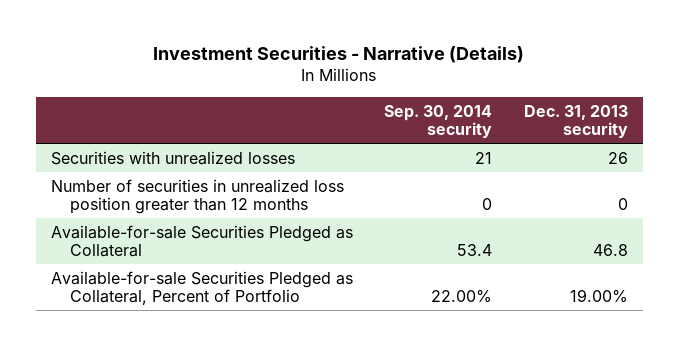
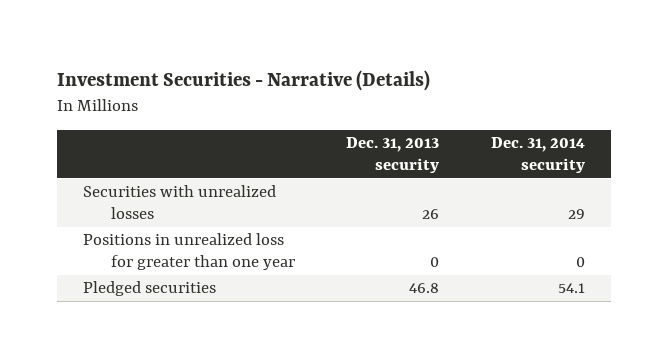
[384,104,493,139] Sep. 30, 2014 security -> none
none -> [490,137,585,173] Dec. 31, 2014 security
[51,270,354,305] Available-for-sale Securities Pledged as Collateral, Percent of Portfolio -> none
[51,178,345,214] Number of securities in unrealized loss position greater than 12 months -> [82,233,295,270] Positions in unrealized loss for greater than one year
[51,224,354,257] Available-for-sale Securities Pledged as Collateral -> [82,281,216,297] Pledged securities

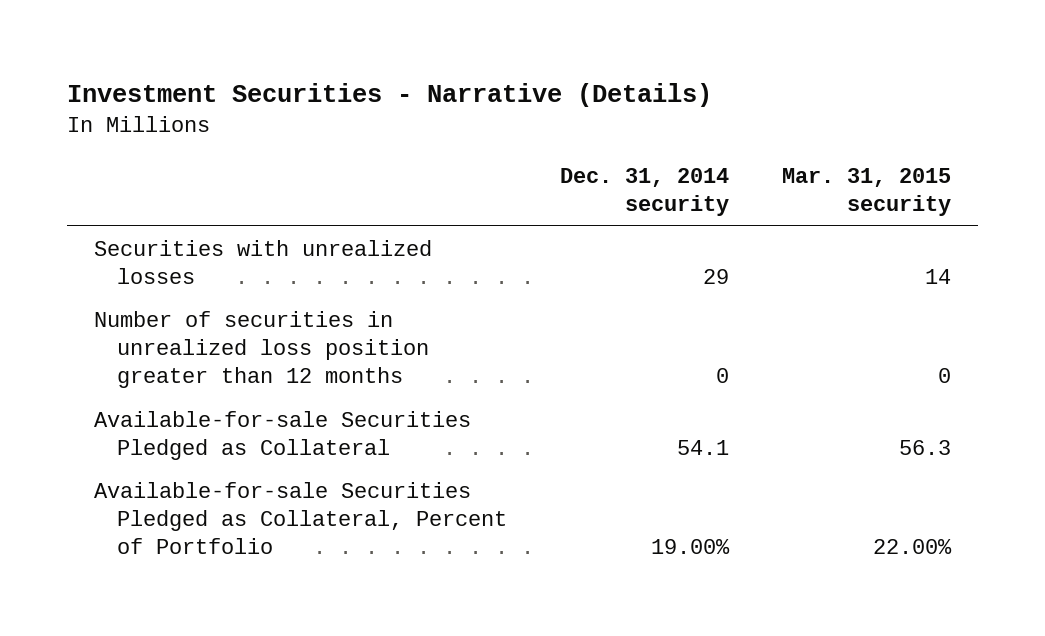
[346,137,440,173] Dec. 31, 2013 security -> none
none -> [782,168,952,217] Mar. 31, 2015 security
[82,233,295,270] Positions in unrealized loss for greater than one year -> [94,310,430,389] Number of securities in unrealized loss position greater than 12 months
[82,281,216,297] Pledged securities -> [94,410,472,461] Available-for-sale Securities Pledged as Collateral
none -> [94,481,508,555] Available-for-sale Securities Pledged as Collateral, Percent of Portfolio

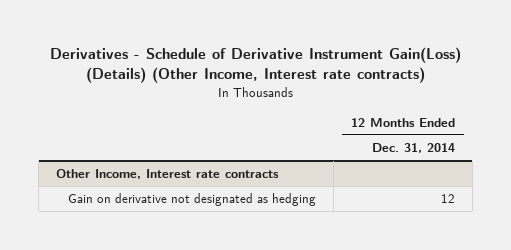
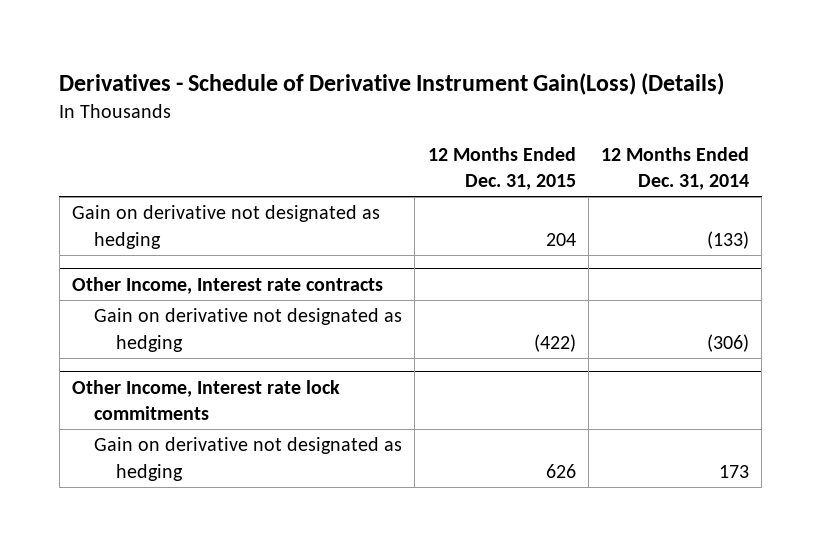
[49,46,461,84] Derivatives - Schedule of Derivative Instrument Gain(Loss) (Details) (Other Income, Interest rate contracts) -> [59,72,725,95] Derivatives - Schedule of Derivative Instrument Gain(Loss) (Details)
none -> [427,146,576,190] 12 Months Ended Dec. 31, 2015
none -> [71,205,380,249] Gain on derivative not designated as hedging
[440,194,455,204] 12 -> [706,333,749,352] (306)
none -> [71,379,340,420] Other Income, Interest rate lock commitments
none -> [94,437,403,481] Gain on derivative not designated as hedging

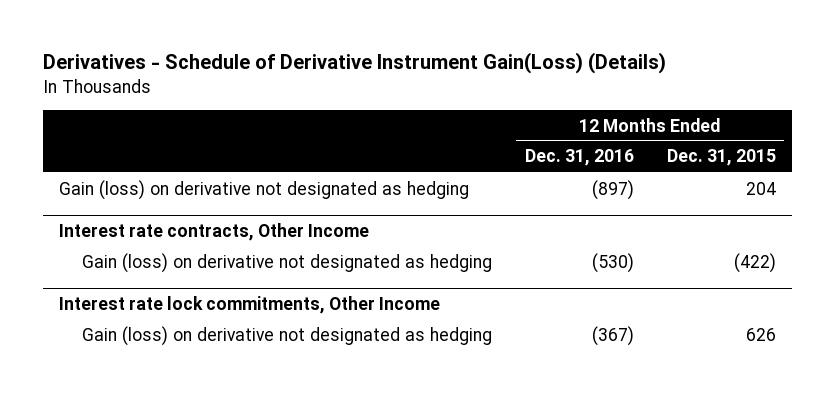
[600,146,749,190] 12 Months Ended Dec. 31, 2014 -> none
none -> [524,149,634,167] Dec. 31, 2016
[71,205,380,249] Gain on derivative not designated as hedging -> [59,179,470,200] Gain (loss) on derivative not designated as hedging
[71,276,383,294] Other Income, Interest rate contracts -> [59,222,370,241] Interest rate contracts, Other Income
[94,308,403,352] Gain on derivative not designated as hedging -> [81,252,492,273] Gain (loss) on derivative not designated as hedging
[71,379,340,420] Other Income, Interest rate lock commitments -> [59,295,441,314] Interest rate lock commitments, Other Income
[94,437,403,481] Gain on derivative not designated as hedging -> [81,325,492,346] Gain (loss) on derivative not designated as hedging

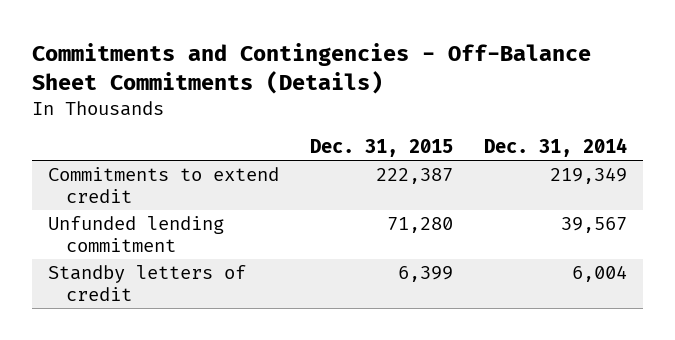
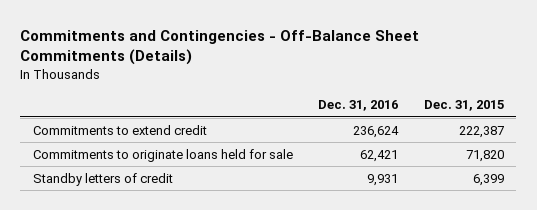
[484,138,628,158] Dec. 31, 2014 -> none
none -> [318,100,399,112] Dec. 31, 2016
[47,215,224,252] Unfunded lending commitment -> none
none -> [33,148,294,162] Commitments to originate loans held for sale

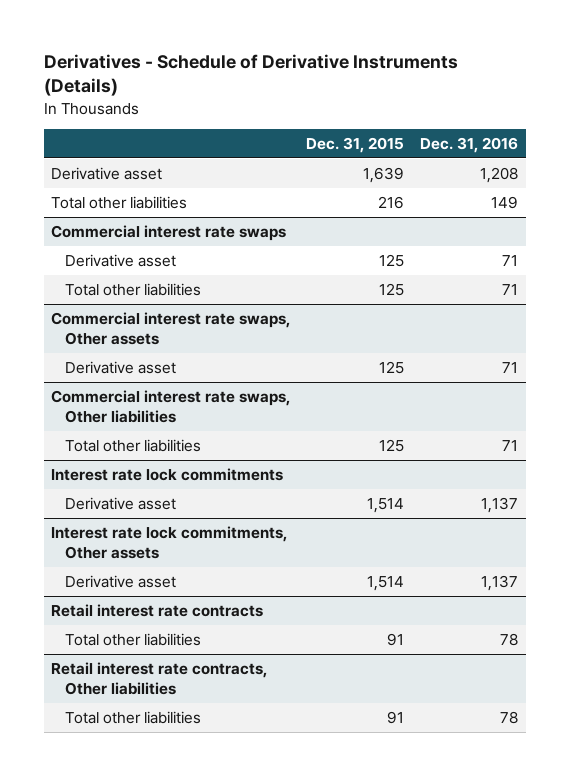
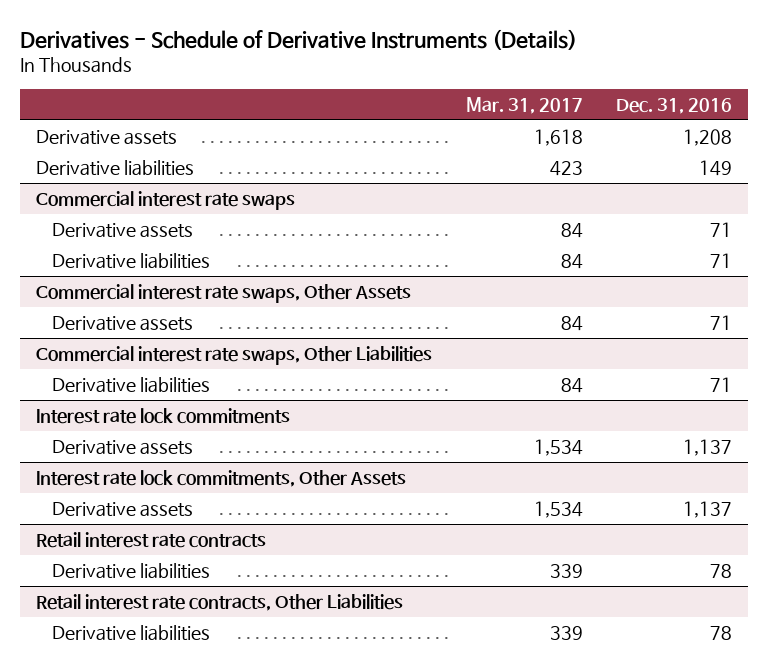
[306,137,405,154] Dec. 31, 2015 -> none
none -> [465,97,583,115] Mar. 31, 2017
[51,166,163,180] Derivative asset -> [36,129,178,145] Derivative assets
[51,195,188,209] Total other liabilities -> [36,159,195,176] Derivative liabilities
[65,253,177,267] Derivative asset -> [51,222,193,238] Derivative assets
[65,282,202,296] Total other liabilities -> [51,252,210,269] Derivative liabilities
[51,311,291,346] Commercial interest rate swaps, Other assets -> [36,283,412,303] Commercial interest rate swaps, Other Assets
[65,360,177,374] Derivative asset -> [51,315,193,331] Derivative assets
[51,389,291,424] Commercial interest rate swaps, Other liabilities -> [36,345,433,365] Commercial interest rate swaps, Other Liabilities
[65,438,202,452] Total other liabilities -> [51,376,210,393] Derivative liabilities
[65,496,177,510] Derivative asset -> [51,439,193,455] Derivative assets
[51,525,288,560] Interest rate lock commitments, Other assets -> [36,469,407,487] Interest rate lock commitments, Other Assets
[65,574,177,588] Derivative asset -> [51,501,193,517] Derivative assets
[65,632,202,646] Total other liabilities -> [51,562,210,579] Derivative liabilities
[51,661,268,696] Retail interest rate contracts, Other liabilities -> [36,593,404,611] Retail interest rate contracts, Other Liabilities
[65,710,202,724] Total other liabilities -> [51,624,210,641] Derivative liabilities

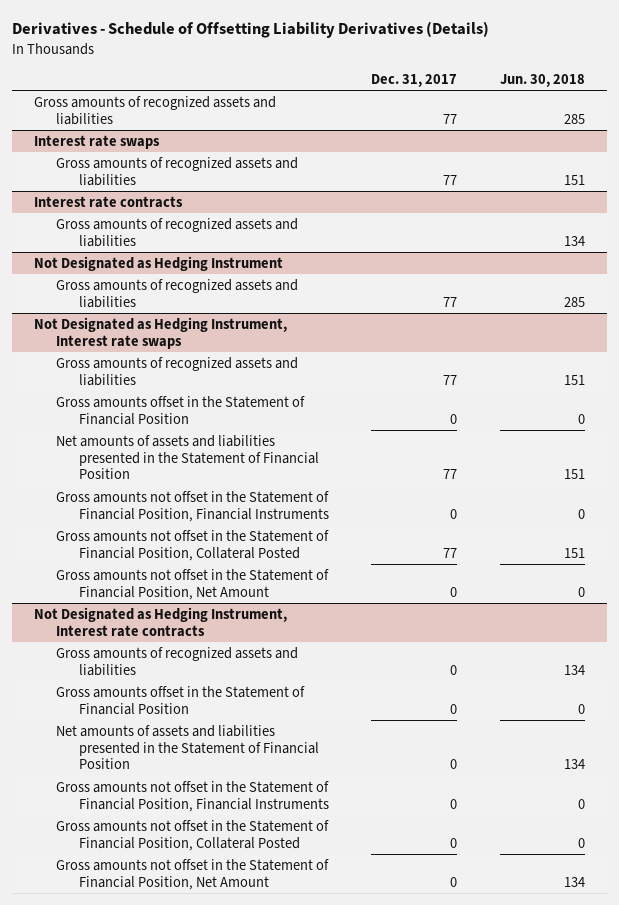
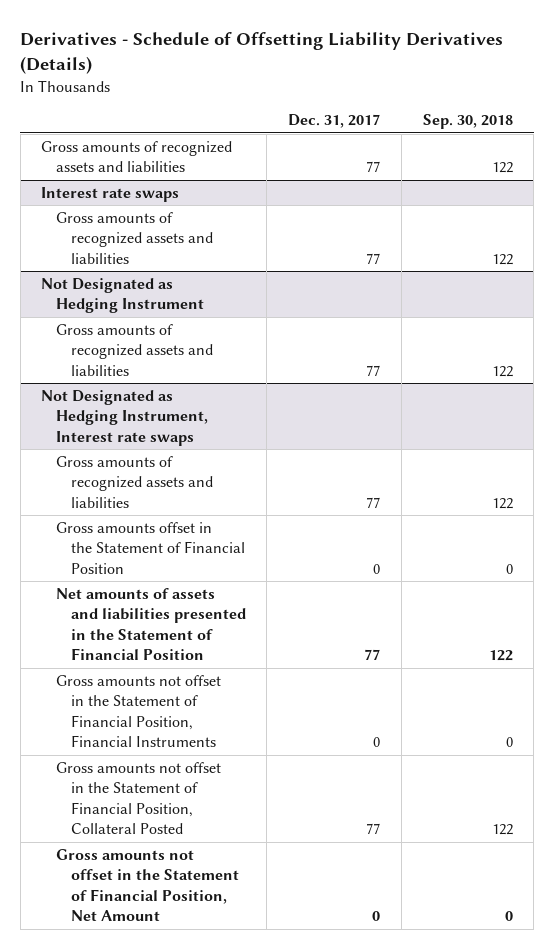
[500,73,586,87] Jun. 30, 2018 -> none
none -> [422,114,513,130] Sep. 30, 2018
[33,195,183,208] Interest rate contracts -> none
[56,217,299,247] Gross amounts of recognized assets and liabilities -> none
[33,606,287,637] Not Designated as Hedging Instrument, Interest rate contracts -> none
[56,646,299,676] Gross amounts of recognized assets and liabilities -> none
[56,685,306,715] Gross amounts offset in the Statement of Financial Position -> none
[56,724,319,770] Net amounts of assets and liabilities presented in the Statement of Financial Position -> none
[56,780,330,812] Gross amounts not offset in the Statement of Financial Position, Financial Instruments -> none
[56,819,330,851] Gross amounts not offset in the Statement of Financial Position, Collateral Posted -> none
[56,858,330,890] Gross amounts not offset in the Statement of Financial Position, Net Amount -> none

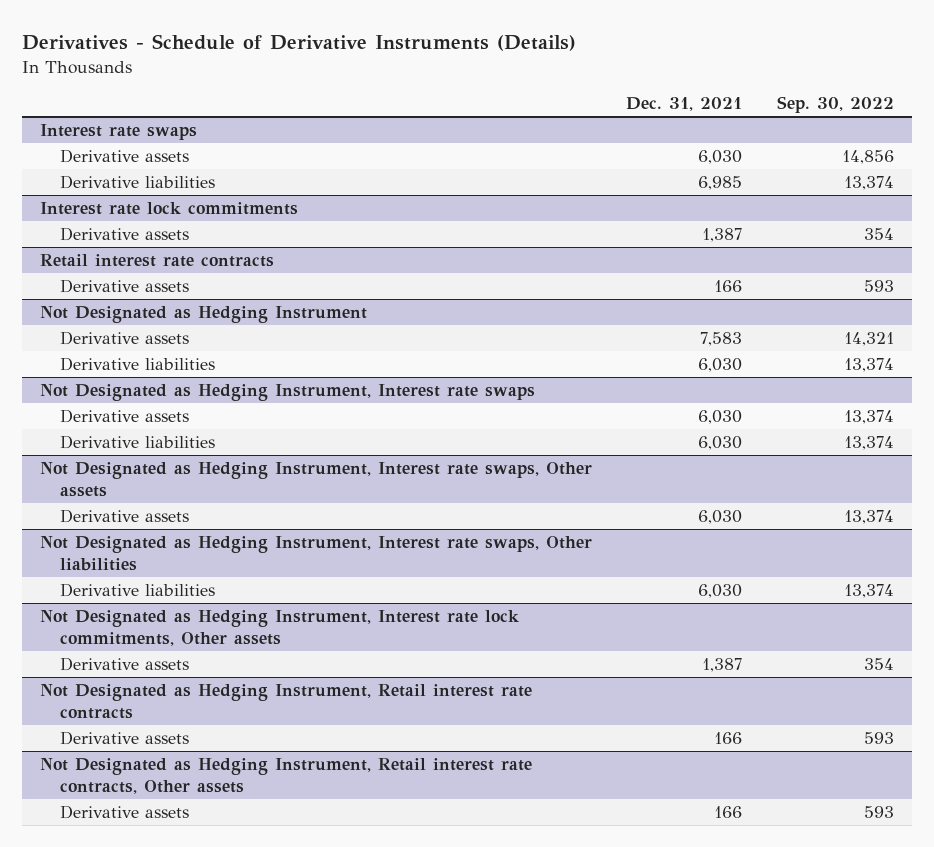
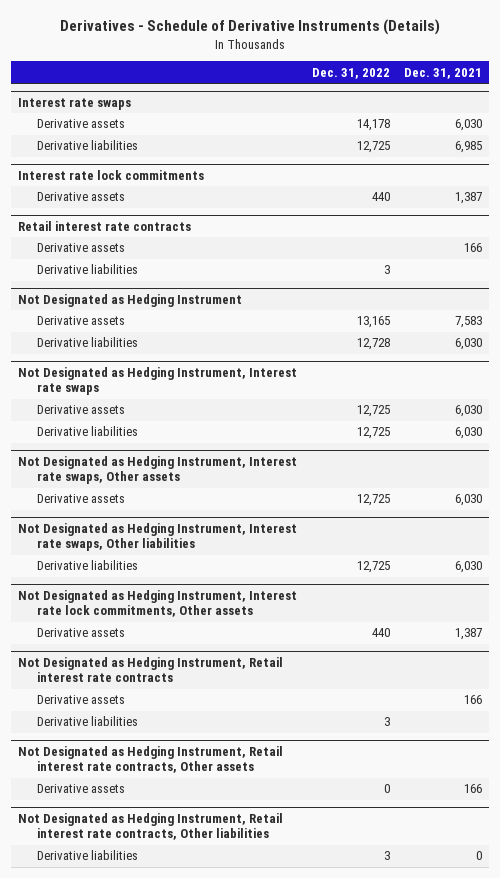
[777,96,895,114] Sep. 30, 2022 -> none
none -> [311,67,390,79] Dec. 31, 2022
none -> [36,264,138,275] Derivative liabilities
none -> [36,716,138,727] Derivative liabilities
none -> [18,813,284,841] Not Designated as Hedging Instrument, Retail interest rate contracts, Other liabilities
none -> [36,850,138,861] Derivative liabilities

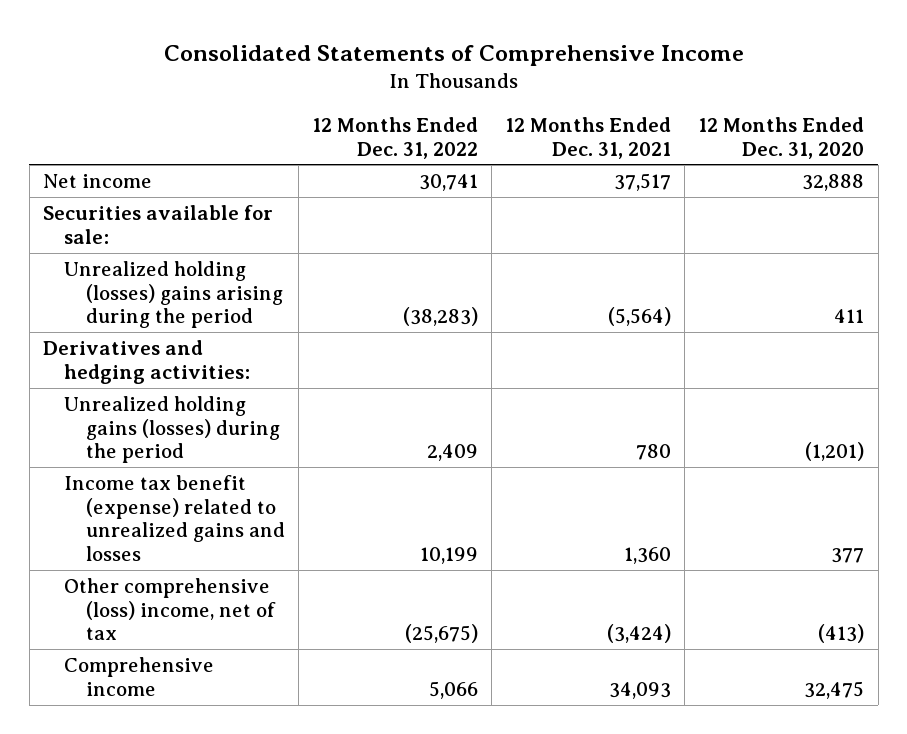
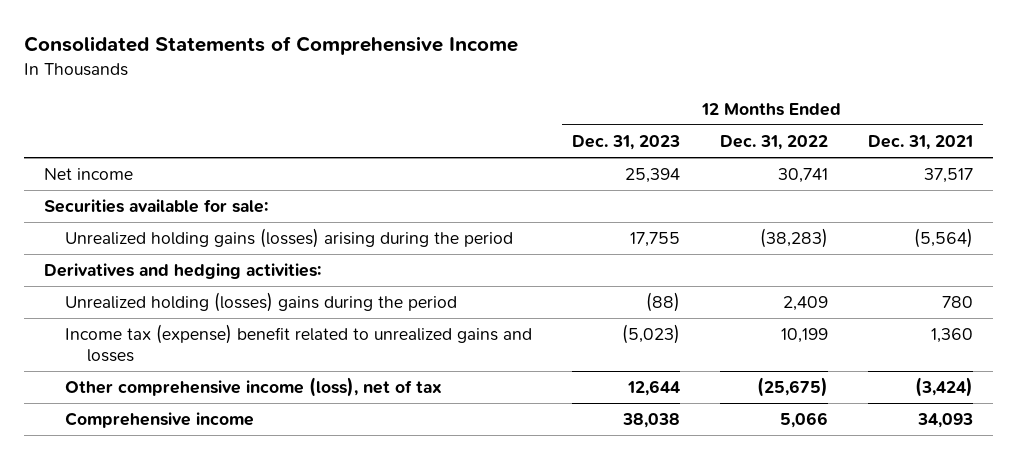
[698,116,865,159] 12 Months Ended Dec. 31, 2020 -> none
none -> [571,134,680,150] Dec. 31, 2023
[64,260,283,329] Unrealized holding (losses) gains arising during the period -> [65,228,514,249] Unrealized holding gains (losses) arising during the period
[64,395,280,464] Unrealized holding gains (losses) during the period -> [65,292,458,313] Unrealized holding (losses) gains during the period
[64,474,285,562] Income tax benefit (expense) related to unrealized gains and losses -> [65,324,533,362] Income tax (expense) benefit related to unrealized gains and losses
[64,577,276,641] Other comprehensive (loss) income, net of tax -> [65,377,443,398] Other comprehensive income (loss), net of tax

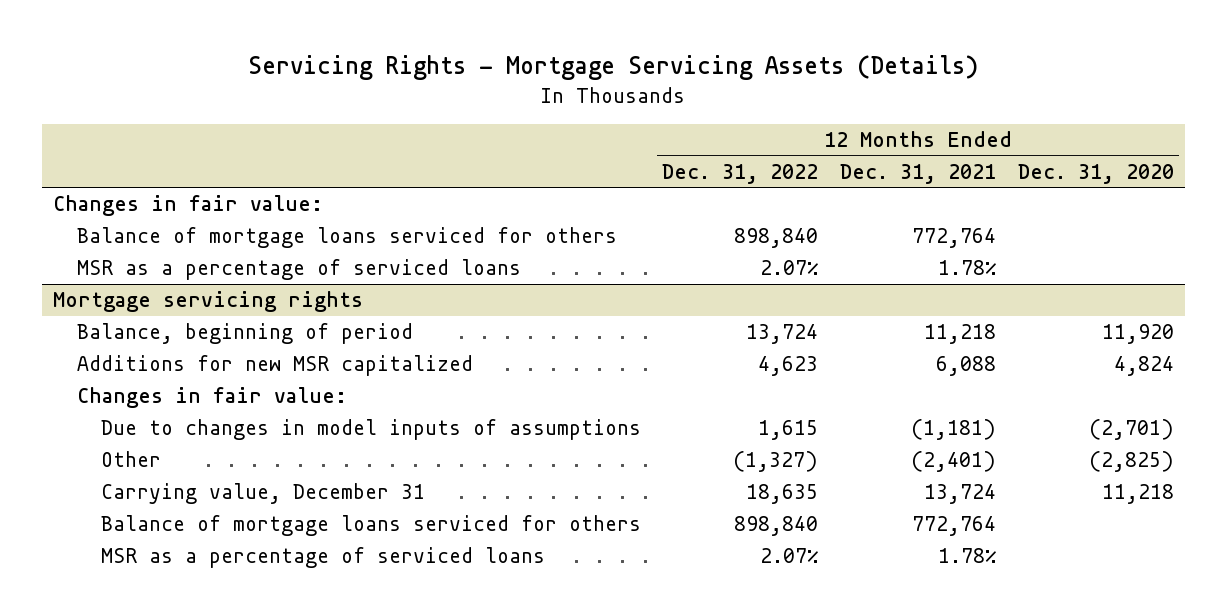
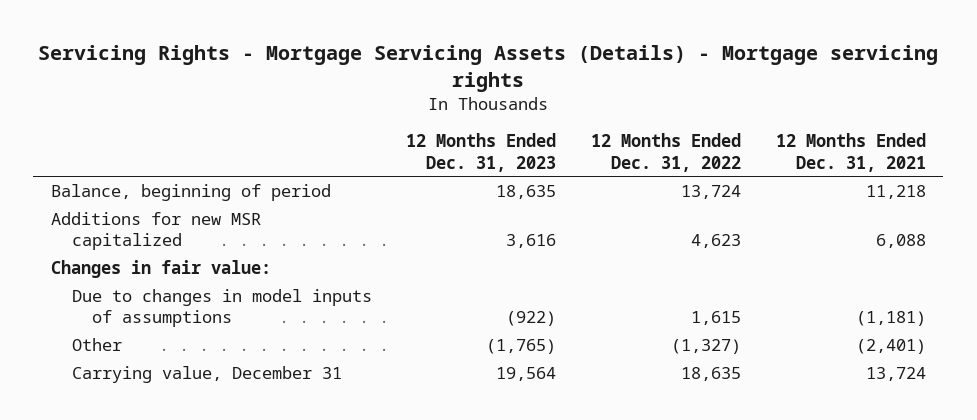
[248,55,979,81] Servicing Rights - Mortgage Servicing Assets (Details) -> [38,45,939,92] Servicing Rights - Mortgage Servicing Assets (Details) - Mortgage servicing rights
[1017,163,1174,184] Dec. 31, 2020 -> none
none -> [406,133,557,172] 12 Months Ended Dec. 31, 2023
[52,195,323,217] Changes in fair value: -> none
[76,227,617,249] Balance of mortgage loans serviced for others -> none
[76,259,521,281] MSR as a percentage of serviced loans -> none
[52,291,363,313] Mortgage servicing rights -> none
[100,515,641,537] Balance of mortgage loans serviced for others -> none
[100,547,545,569] MSR as a percentage of serviced loans -> none

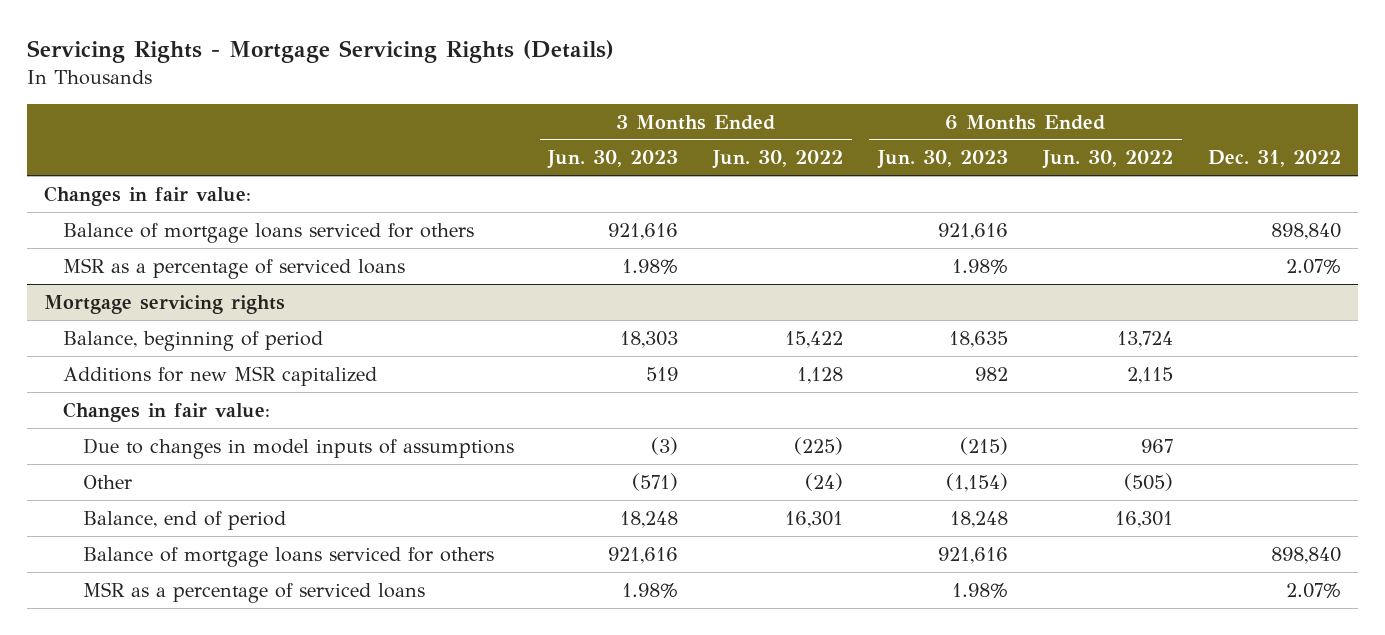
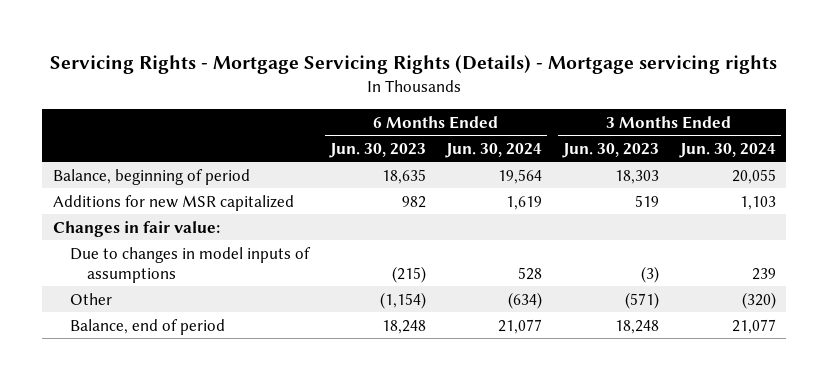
[26,40,614,64] Servicing Rights - Mortgage Servicing Rights (Details) -> [50,55,778,75] Servicing Rights - Mortgage Servicing Rights (Details) - Mortgage servicing rights
[712,150,844,170] Jun. 30, 2022 -> none
[1041,150,1173,170] Jun. 30, 2022 -> none
[1207,150,1341,168] Dec. 31, 2022 -> none
none -> [445,142,543,158] Jun. 30, 2024
none -> [678,142,776,158] Jun. 30, 2024
[44,185,252,206] Changes in fair value: -> none
[63,222,475,243] Balance of mortgage loans serviced for others -> none
[63,257,406,279] MSR as a percentage of serviced loans -> none
[44,294,286,314] Mortgage servicing rights -> none
[82,546,494,567] Balance of mortgage loans serviced for others -> none
[82,581,425,603] MSR as a percentage of serviced loans -> none

